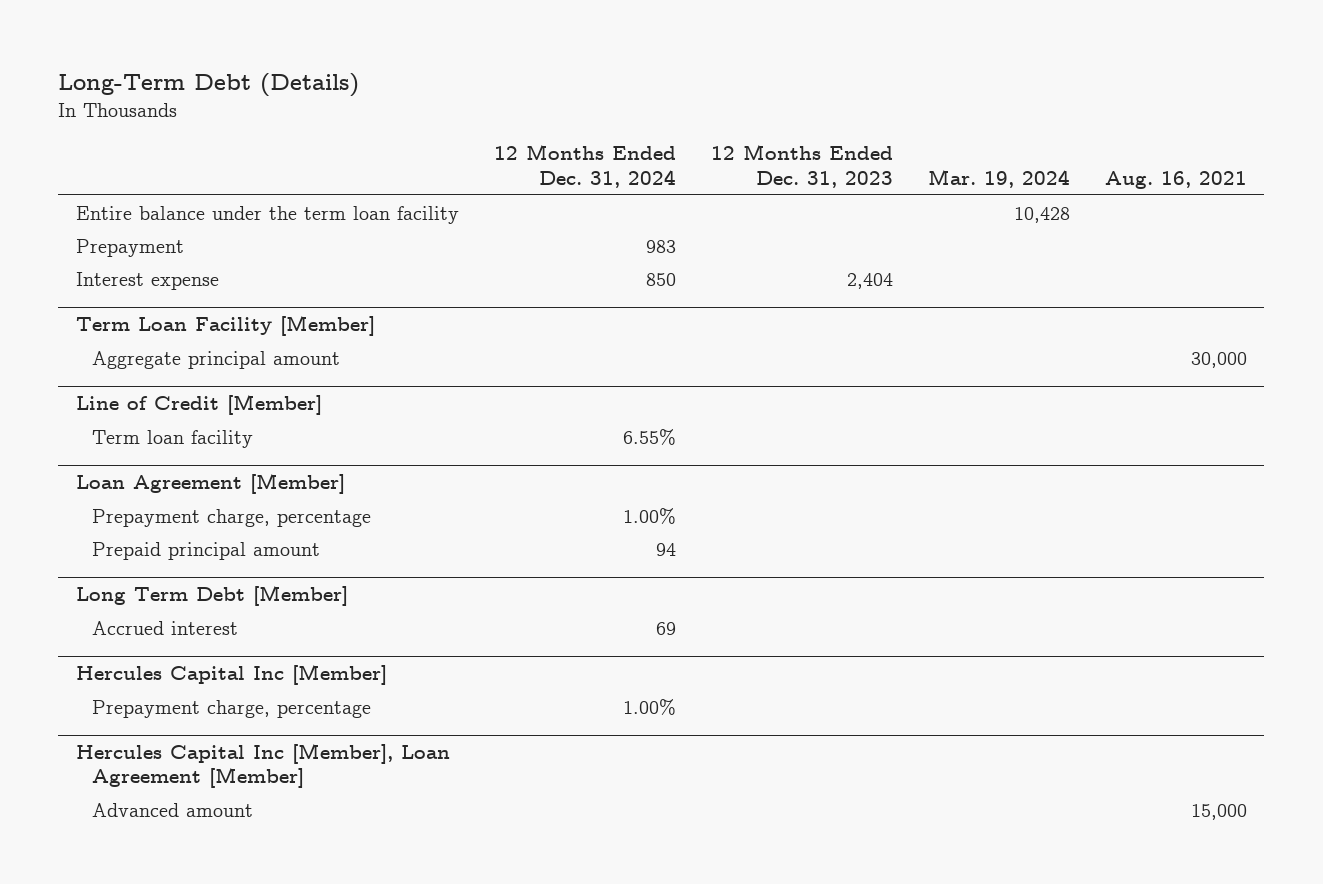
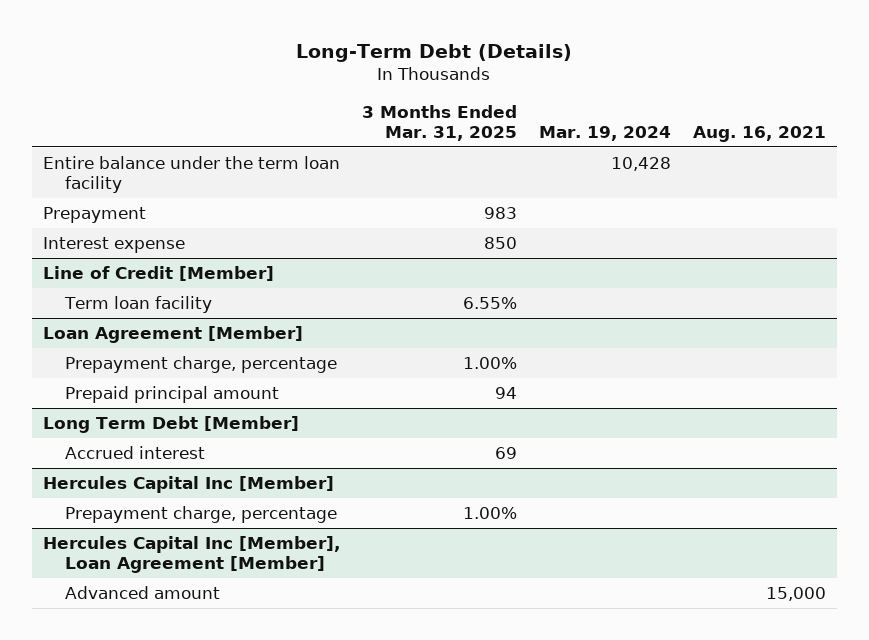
[493,144,676,188] 12 Months Ended Dec. 31, 2024 -> none
[710,144,893,188] 12 Months Ended Dec. 31, 2023 -> none
none -> [361,104,517,142] 3 Months Ended Mar. 31, 2025
[75,314,375,336] Term Loan Facility [Member] -> none
[92,350,341,369] Aggregate principal amount -> none

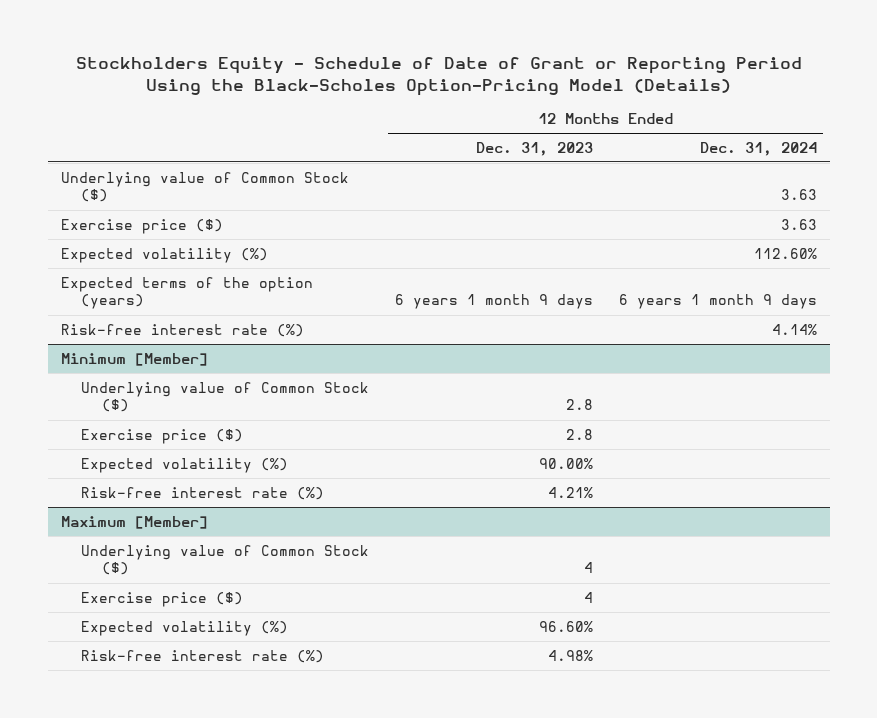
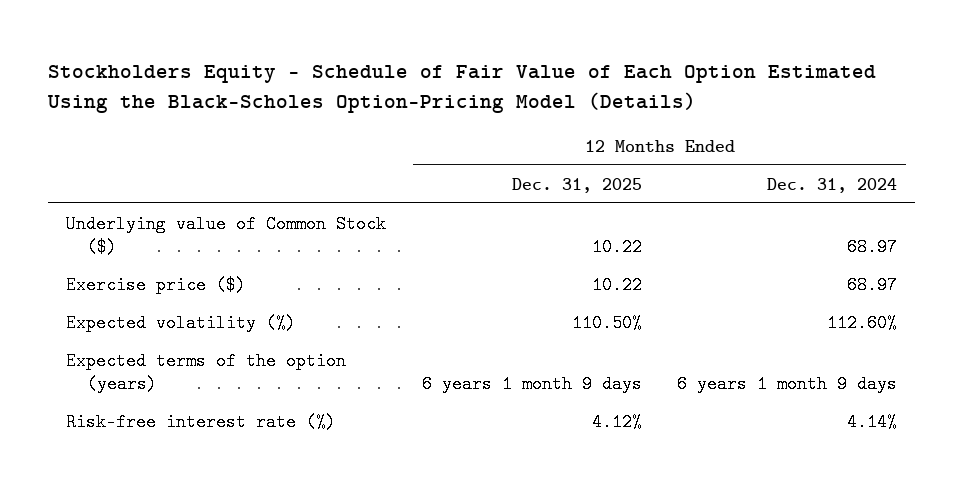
[75,57,802,96] Stockholders Equity - Schedule of Date of Grant or Reporting Period Using the Black-Scholes Option-Pricing Model (Details) -> [47,65,877,113] Stockholders Equity - Schedule of Fair Value of Each Option Estimated Using the Black-Scholes Option-Pricing Model (Details)
[475,141,593,156] Dec. 31, 2023 -> none
none -> [511,177,642,193] Dec. 31, 2025
[780,189,817,201] 3.63 -> [847,237,898,256] 68.97
[780,218,817,230] 3.63 -> [847,275,898,294] 68.97
[60,352,208,366] Minimum [Member] -> none
[81,381,370,413] Underlying value of Common Stock ($) -> none
[81,428,244,444] Exercise price ($) -> none
[81,457,289,473] Expected volatility (%) -> none
[81,486,325,500] Risk-free interest rate (%) -> none
[60,515,208,529] Maximum [Member] -> none
[81,544,370,576] Underlying value of Common Stock ($) -> none
[81,591,244,607] Exercise price ($) -> none
[81,620,289,636] Expected volatility (%) -> none
[81,649,325,663] Risk-free interest rate (%) -> none

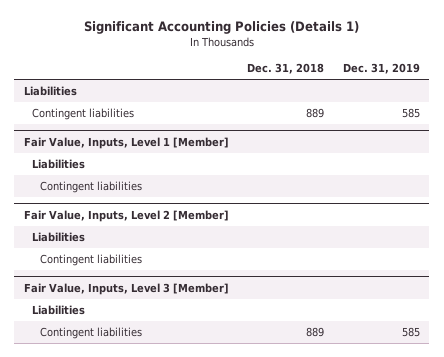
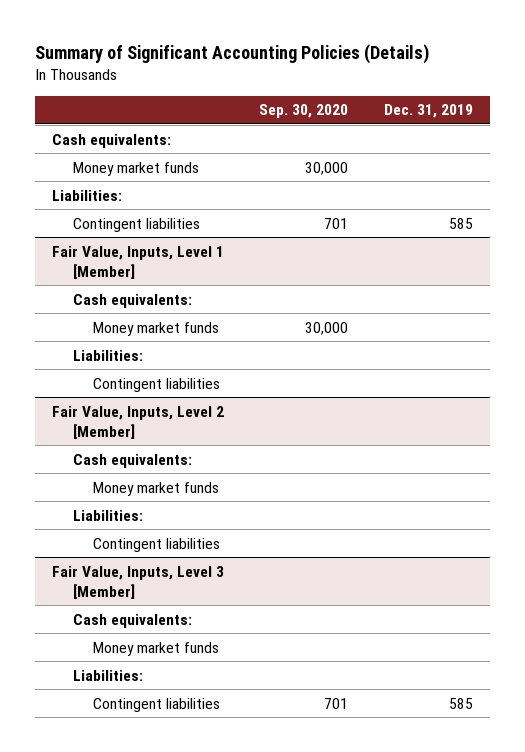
[83,21,359,35] Significant Accounting Policies (Details 1) -> [34,43,429,64] Summary of Significant Accounting Policies (Details)
[247,63,325,75] Dec. 31, 2018 -> none
none -> [259,104,349,119] Sep. 30, 2020
none -> [52,133,172,148] Cash equivalents:
none -> [72,161,199,176] Money market funds
[23,86,77,97] Liabilities -> [52,189,123,201] Liabilities:
none -> [72,293,192,308] Cash equivalents:
none -> [93,321,220,336] Money market funds
[32,159,86,170] Liabilities -> [72,349,143,361] Liabilities:
none -> [72,453,192,468] Cash equivalents:
none -> [93,481,220,496] Money market funds
[32,232,86,243] Liabilities -> [72,509,143,521] Liabilities:
none -> [72,613,192,628] Cash equivalents:
none -> [93,641,220,656] Money market funds
[32,305,86,316] Liabilities -> [72,669,143,681] Liabilities:

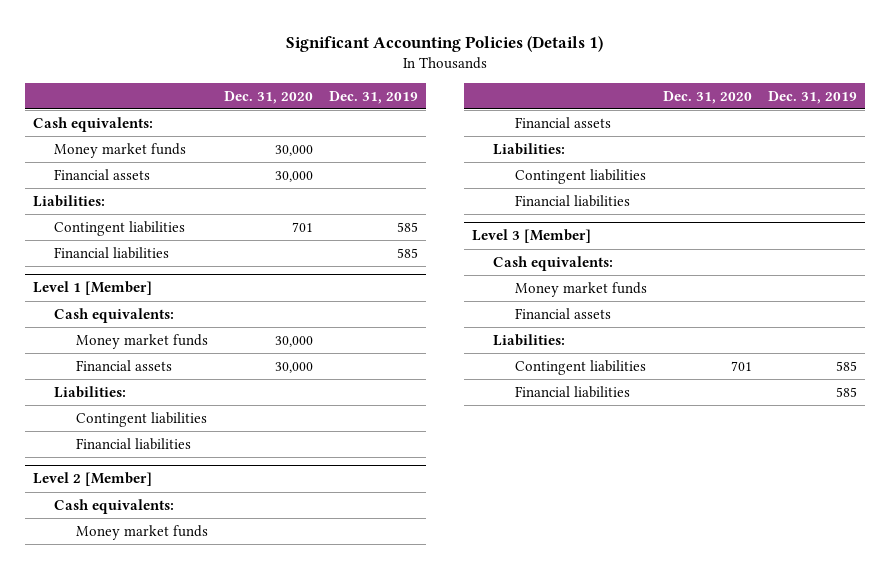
[34,43,429,64] Summary of Significant Accounting Policies (Details) -> [285,35,603,52] Significant Accounting Policies (Details 1)
[259,104,349,119] Sep. 30, 2020 -> none
none -> [224,90,314,104] Dec. 31, 2020
none -> [54,168,151,180] Financial assets
none -> [54,246,170,259] Financial liabilities
[52,245,225,279] Fair Value, Inputs, Level 1 [Member] -> [32,281,152,296] Level 1 [Member]
none -> [76,359,173,371] Financial assets
none -> [76,437,192,450] Financial liabilities
[52,405,225,439] Fair Value, Inputs, Level 2 [Member] -> [32,472,152,487] Level 2 [Member]
none -> [515,116,612,128] Financial assets
none -> [515,194,631,207] Financial liabilities
[52,565,225,599] Fair Value, Inputs, Level 3 [Member] -> [471,229,591,244] Level 3 [Member]
none -> [515,307,612,319] Financial assets
none -> [515,385,631,398] Financial liabilities

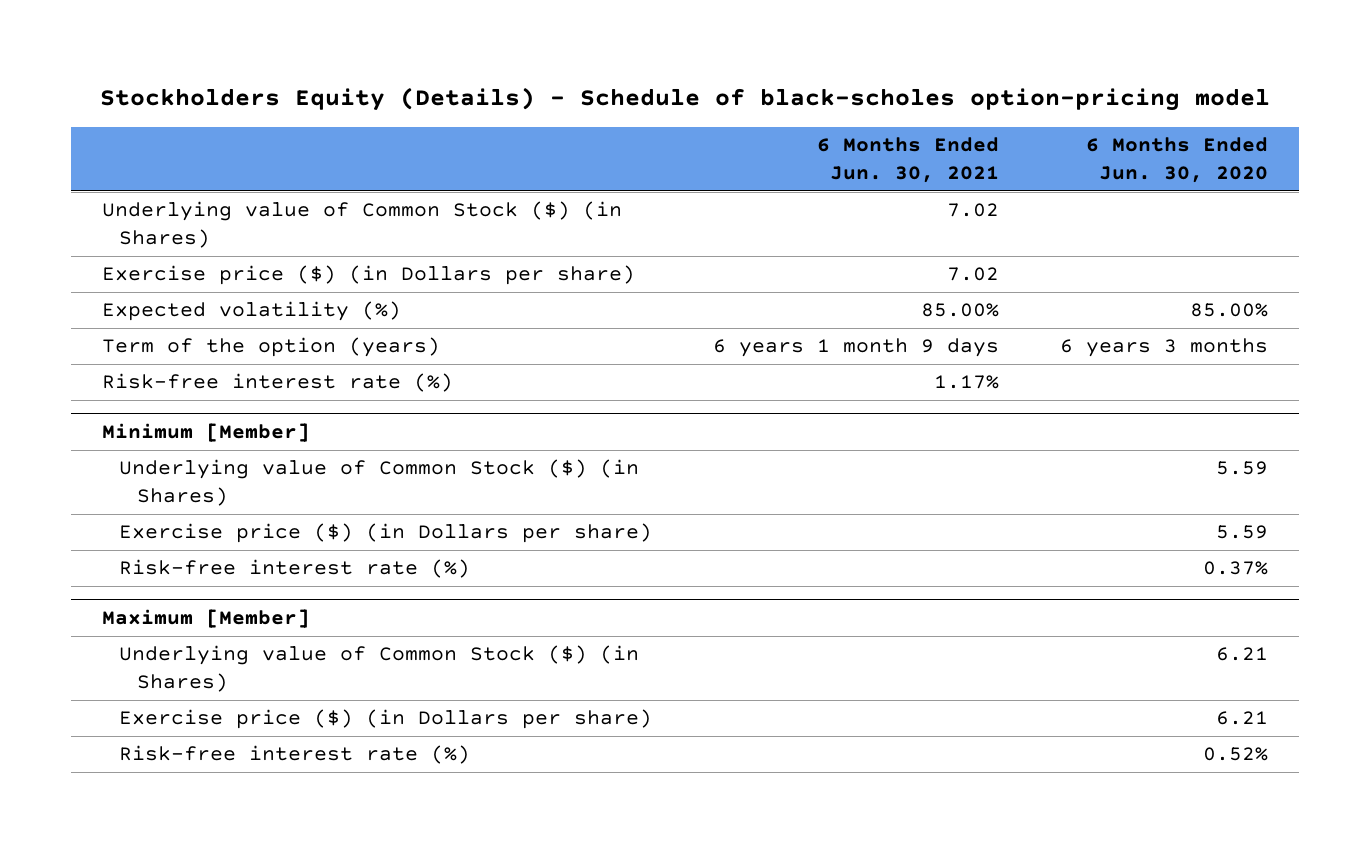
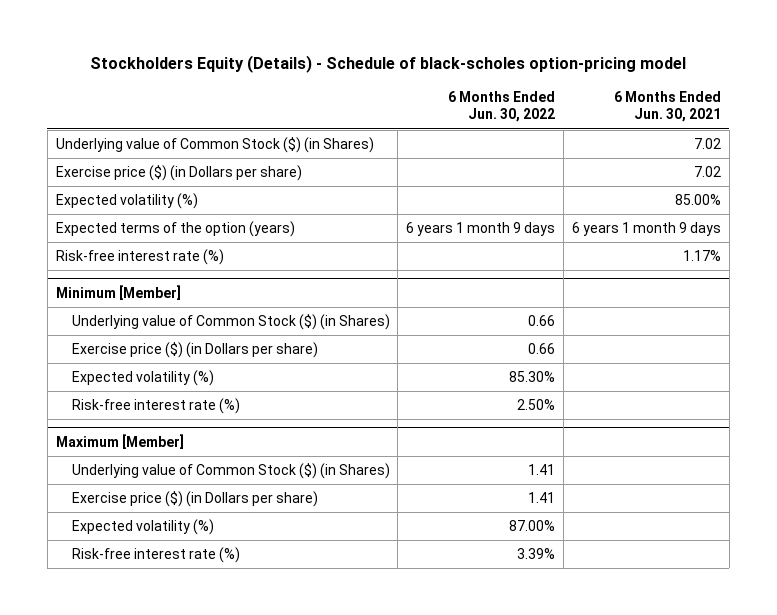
[1086,136,1269,183] 6 Months Ended Jun. 30, 2020 -> none
none -> [448,90,556,123] 6 Months Ended Jun. 30, 2022
[101,337,440,358] Term of the option (years) -> [55,220,295,237] Expected terms of the option (years)
none -> [71,369,214,386] Expected volatility (%)
none -> [71,518,214,535] Expected volatility (%)

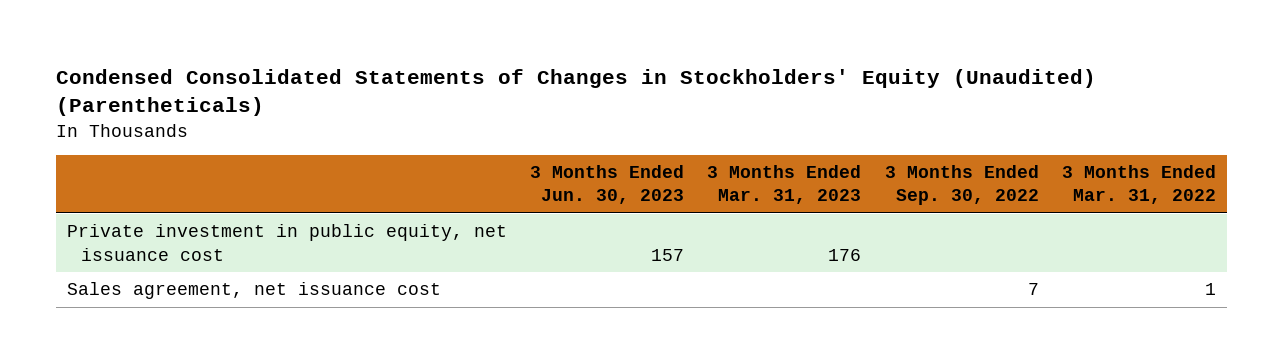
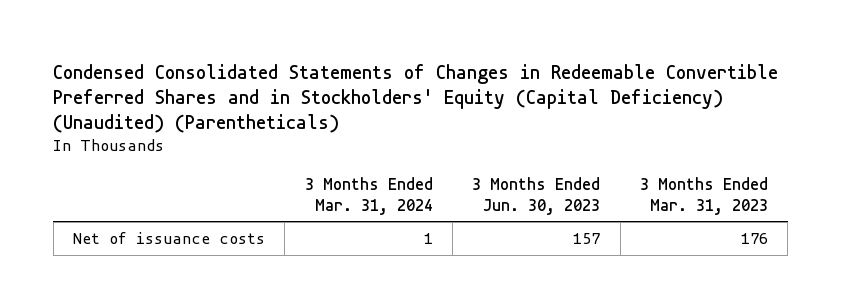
[55,68,1096,117] Condensed Consolidated Statements of Changes in Stockholders' Equity (Unaudited) (Parentheticals) -> [53,63,779,134] Condensed Consolidated Statements of Changes in Redeemable Convertible Preferred Shares and in Stockholders' Equity (Capital Deficiency) (Unaudited) (Parentheticals)
[884,165,1039,206] 3 Months Ended Sep. 30, 2022 -> none
[1061,165,1216,205] 3 Months Ended Mar. 31, 2022 -> none
none -> [304,176,433,215] 3 Months Ended Mar. 31, 2024
[67,282,442,300] Sales agreement, net issuance cost -> none
[67,224,508,261] Private investment in public equity, net issuance cost -> [73,232,266,245] Net of issuance costs

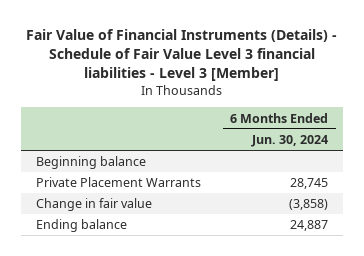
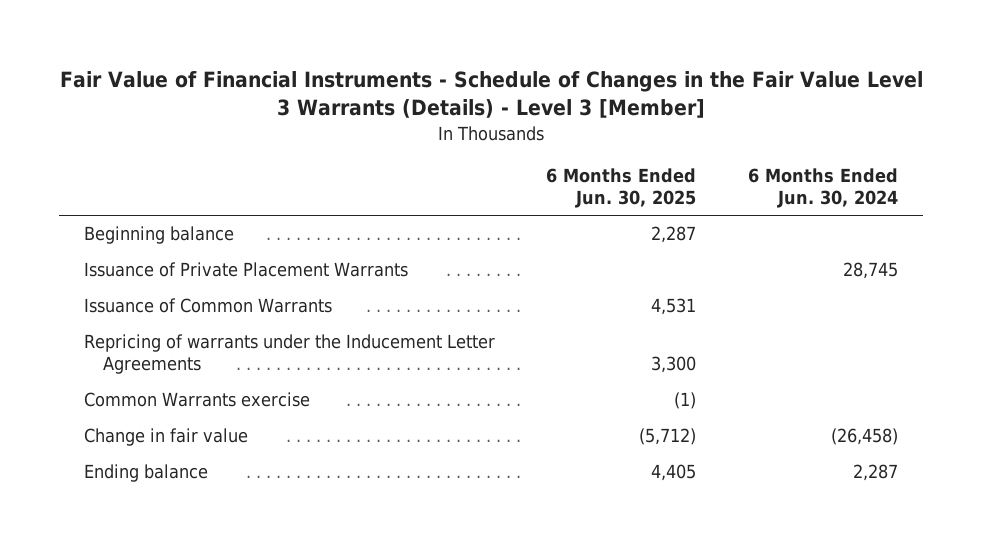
[26,29,338,82] Fair Value of Financial Instruments (Details) - Schedule of Fair Value Level 3 financial liabilities - Level 3 [Member] -> [59,70,923,119] Fair Value of Financial Instruments - Schedule of Changes in the Fair Value Level 3 Warrants (Details) - Level 3 [Member]
none -> [546,168,697,209] 6 Months Ended Jun. 30, 2025
[35,177,201,188] Private Placement Warrants -> [84,262,409,278] Issuance of Private Placement Warrants
none -> [84,298,333,314] Issuance of Common Warrants
none -> [84,334,496,375] Repricing of warrants under the Inducement Letter Agreements
none -> [84,392,311,408] Common Warrants exercise
[289,199,329,211] (3,858) -> [830,428,898,446] (26,458)
[290,220,329,232] 24,887 -> [852,464,898,482] 2,287

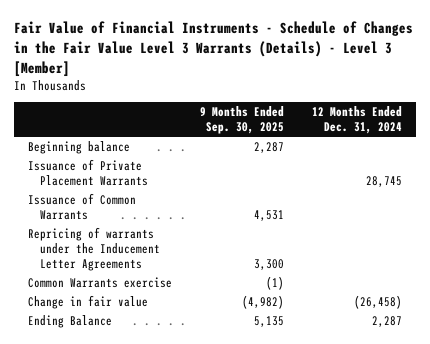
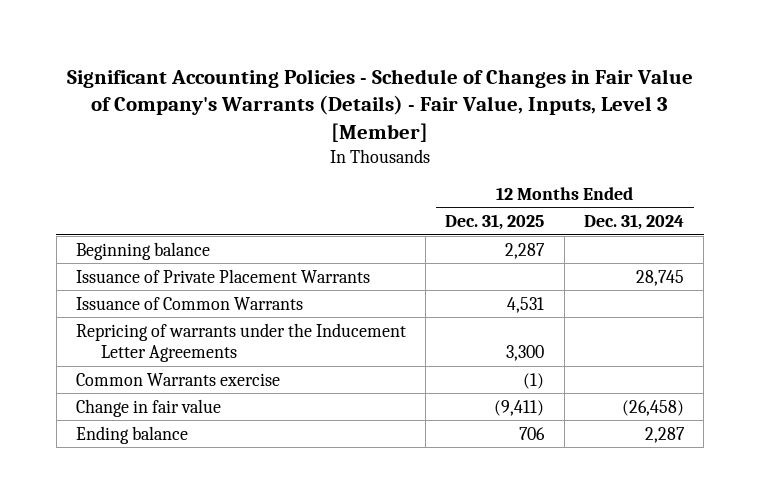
[13,21,413,77] Fair Value of Financial Instruments - Schedule of Changes in the Fair Value Level 3 Warrants (Details) - Level 3 [Member] -> [66,68,693,142] Significant Accounting Policies - Schedule of Changes in Fair Value of Company's Warrants (Details) - Fair Value, Inputs, Level 3 [Member]
[199,106,284,135] 9 Months Ended Sep. 30, 2025 -> none
none -> [445,214,545,231] Dec. 31, 2025
[27,314,112,328] Ending Balance -> [76,425,189,444] Ending balance

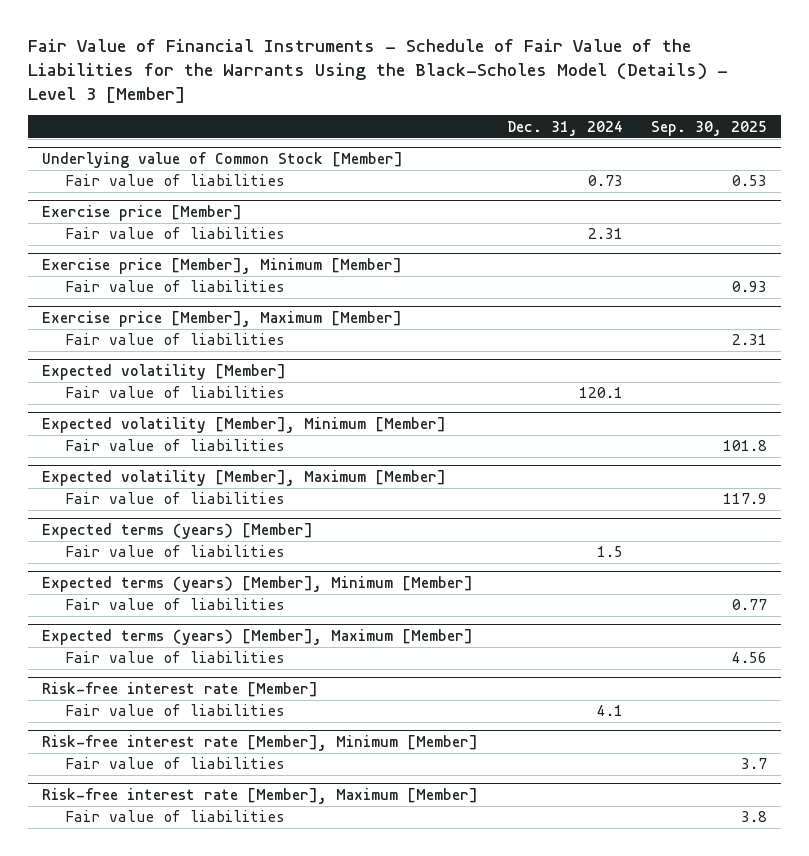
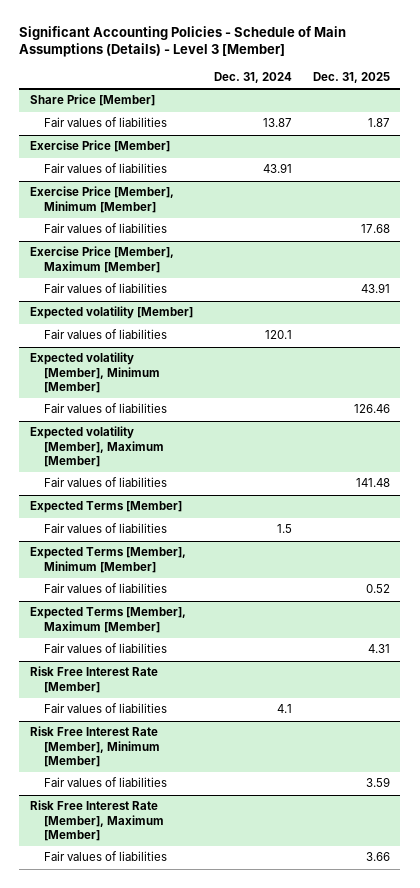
[28,39,729,103] Fair Value of Financial Instruments - Schedule of Fair Value of the Liabilities for the Warrants Using the Black-Scholes Model (Details) - Level 3 [Member] -> [19,25,347,58] Significant Accounting Policies - Schedule of Main Assumptions (Details) - Level 3 [Member]
[650,120,767,136] Sep. 30, 2025 -> none
none -> [312,71,390,83] Dec. 31, 2025
[42,152,404,169] Underlying value of Common Stock [Member] -> [29,94,155,107] Share Price [Member]
[64,174,285,187] Fair value of liabilities -> [44,117,168,128] Fair values of liabilities
[587,175,623,187] 0.73 -> [262,118,292,128] 13.87
[42,205,243,222] Exercise price [Member] -> [29,140,170,153] Exercise Price [Member]
[64,227,285,240] Fair value of liabilities -> [44,163,168,174] Fair values of liabilities
[587,228,623,240] 2.31 -> [262,163,292,174] 43.91
[42,258,403,275] Exercise price [Member], Minimum [Member] -> [29,186,174,213] Exercise Price [Member], Minimum [Member]
[64,280,285,293] Fair value of liabilities -> [44,223,168,234] Fair values of liabilities
[42,311,403,328] Exercise price [Member], Maximum [Member] -> [29,246,174,273] Exercise Price [Member], Maximum [Member]
[64,333,285,346] Fair value of liabilities -> [44,283,168,294] Fair values of liabilities
[64,386,285,399] Fair value of liabilities -> [44,329,168,340] Fair values of liabilities
[64,439,285,452] Fair value of liabilities -> [44,403,168,414] Fair values of liabilities
[64,492,285,505] Fair value of liabilities -> [44,477,168,488] Fair values of liabilities
[42,523,314,540] Expected terms (years) [Member] -> [29,501,182,514] Expected Terms [Member]
[64,545,285,558] Fair value of liabilities -> [44,523,168,534] Fair values of liabilities
[42,576,474,593] Expected terms (years) [Member], Minimum [Member] -> [29,547,186,573] Expected Terms [Member], Minimum [Member]
[64,598,285,611] Fair value of liabilities -> [44,583,168,594] Fair values of liabilities
[42,629,474,646] Expected terms (years) [Member], Maximum [Member] -> [29,607,186,633] Expected Terms [Member], Maximum [Member]
[64,651,285,664] Fair value of liabilities -> [44,643,168,654] Fair values of liabilities
[42,682,319,698] Risk-free interest rate [Member] -> [29,666,158,693] Risk Free Interest Rate [Member]
[64,704,285,717] Fair value of liabilities -> [44,703,168,714] Fair values of liabilities
[42,735,479,752] Risk-free interest rate [Member], Minimum [Member] -> [29,726,161,767] Risk Free Interest Rate [Member], Minimum [Member]
[64,757,285,770] Fair value of liabilities -> [44,777,168,788] Fair values of liabilities
[42,788,479,805] Risk-free interest rate [Member], Maximum [Member] -> [29,800,165,841] Risk Free Interest Rate [Member], Maximum [Member]
[64,810,285,823] Fair value of liabilities -> [44,851,168,862] Fair values of liabilities

